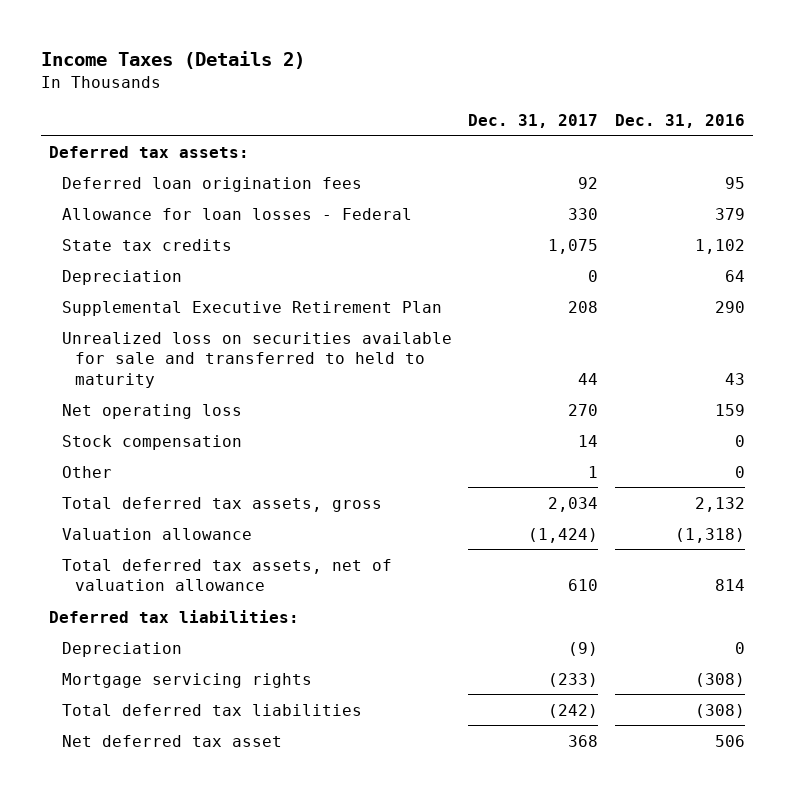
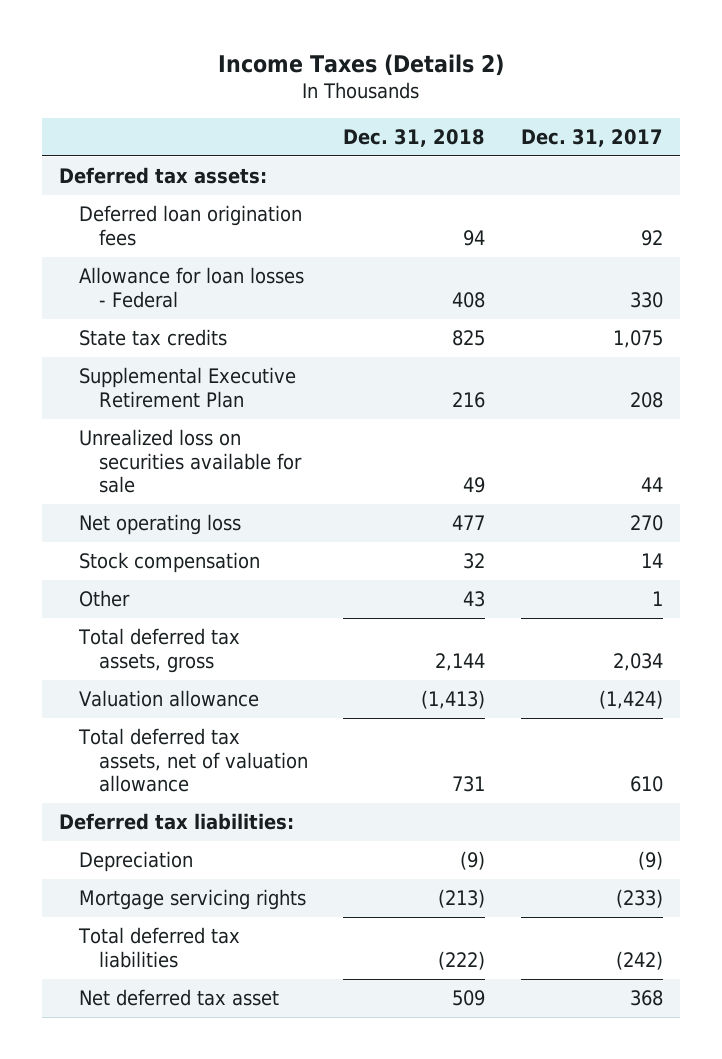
[614,113,745,128] Dec. 31, 2016 -> none
none -> [343,128,486,147] Dec. 31, 2018
[61,269,182,285] Depreciation -> none
[61,331,452,388] Unrealized loss on securities available for sale and transferred to held to maturity -> [78,429,302,494] Unrealized loss on securities available for sale

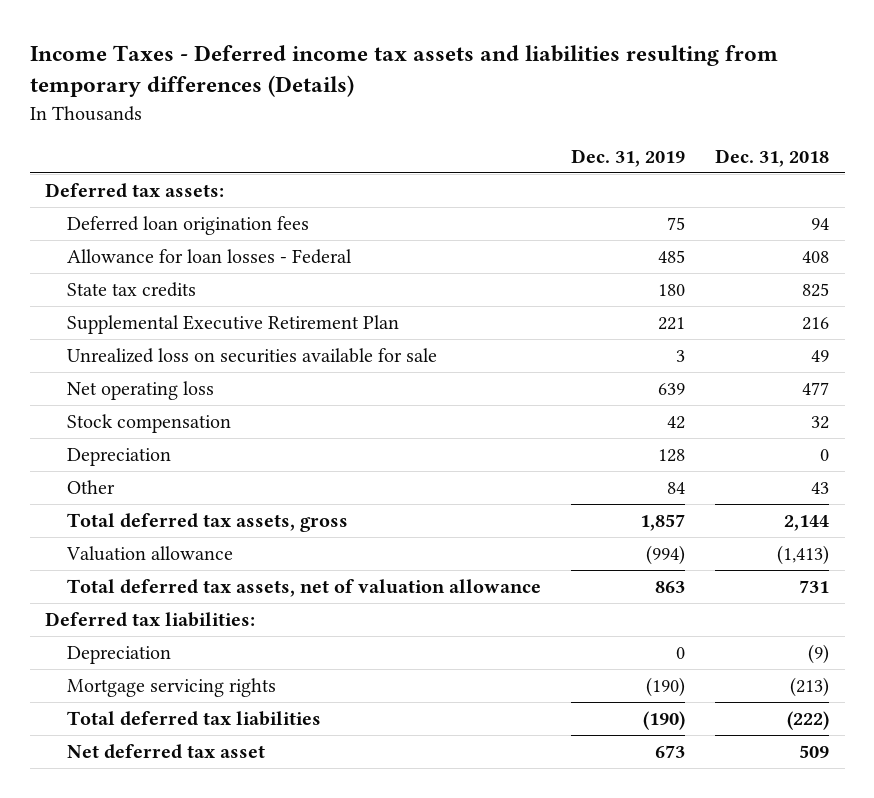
[217,53,504,76] Income Taxes (Details 2) -> [29,45,778,98] Income Taxes - Deferred income tax assets and liabilities resulting from temporary differences (Details)
[520,128,663,147] Dec. 31, 2017 -> none
none -> [570,148,685,167] Dec. 31, 2019
none -> [66,448,171,467] Depreciation

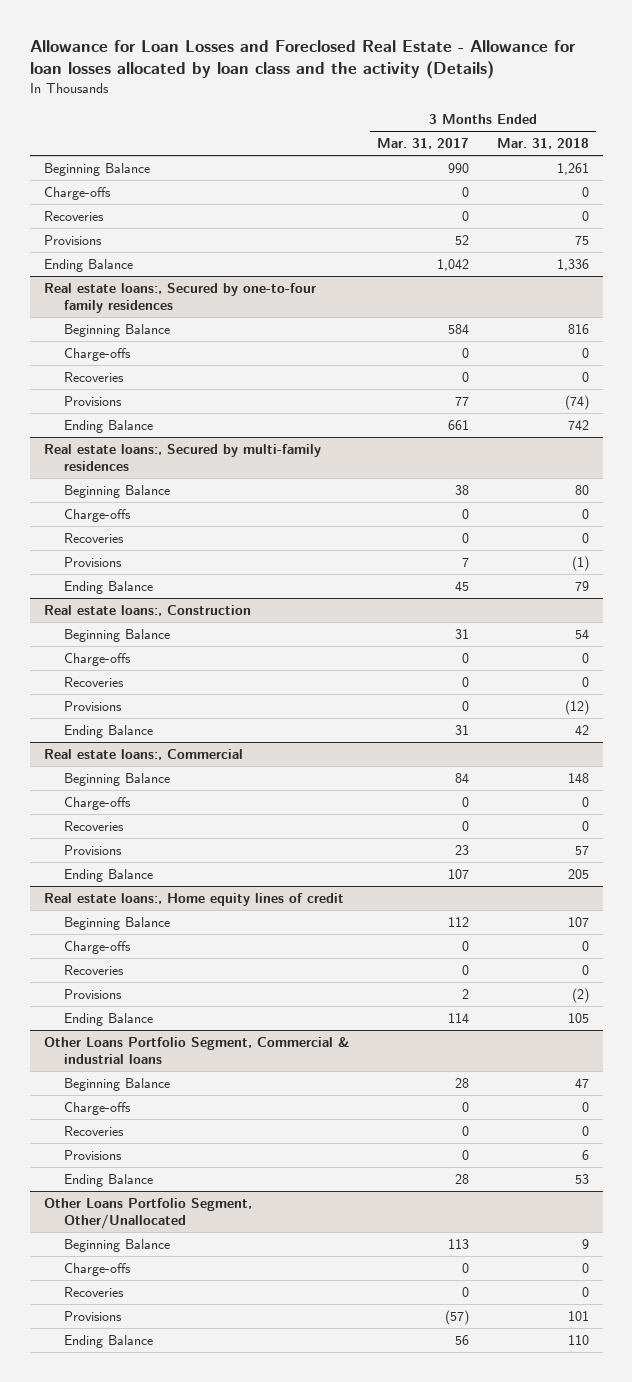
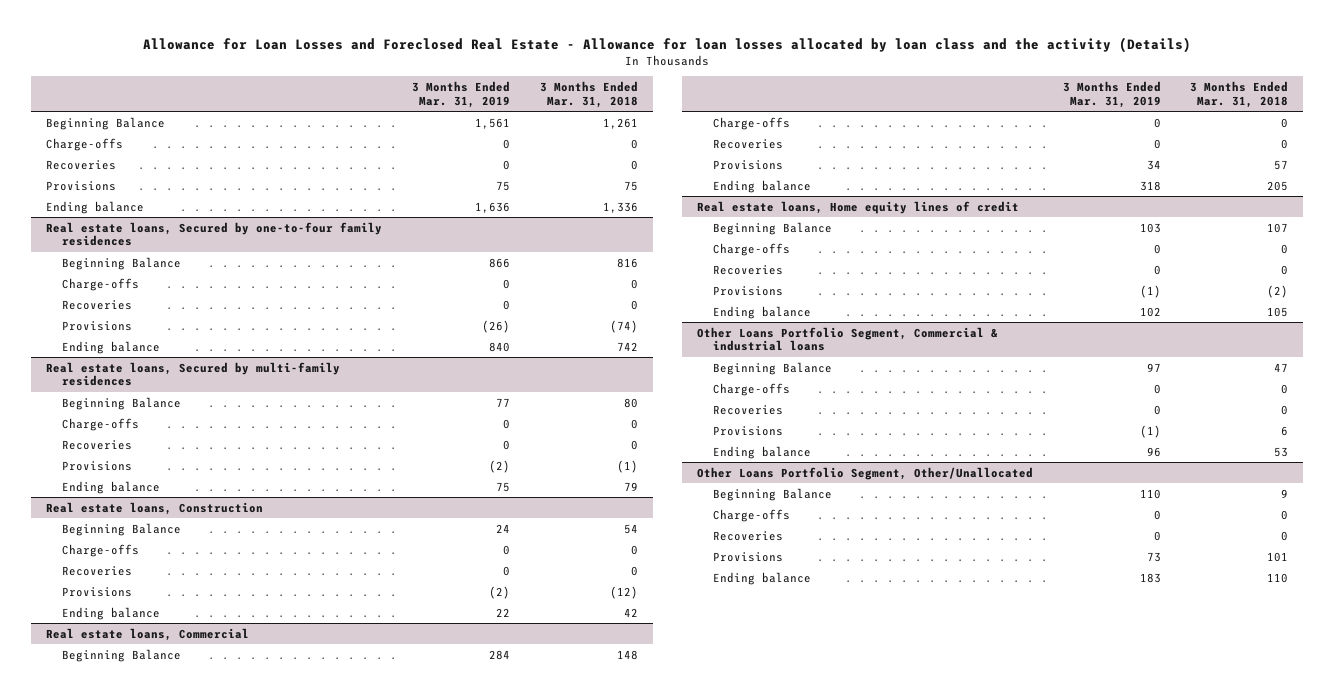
[377,138,470,150] Mar. 31, 2017 -> none
none -> [411,81,510,108] 3 Months Ended Mar. 31, 2019
[43,258,133,272] Ending Balance -> [45,200,144,214] Ending balance
[43,282,316,313] Real estate loans:, Secured by one-to-four family residences -> [45,221,382,247] Real estate loans, Secured by one-to-four family residences
[63,419,153,433] Ending Balance -> [62,340,161,354] Ending balance
[43,443,321,471] Real estate loans:, Secured by multi-family residences -> [45,361,340,387] Real estate loans, Secured by multi-family residences
[63,580,153,594] Ending Balance -> [62,480,161,494] Ending balance
[43,604,251,616] Real estate loans:, Construction -> [45,501,263,515] Real estate loans, Construction
[63,724,153,738] Ending Balance -> [62,606,161,620] Ending balance
[43,748,243,760] Real estate loans:, Commercial -> [45,627,249,641] Real estate loans, Commercial
[63,868,153,882] Ending Balance -> [713,179,812,193] Ending balance
[43,892,344,906] Real estate loans:, Home equity lines of credit -> [696,200,1019,214] Real estate loans, Home equity lines of credit
[63,1012,153,1026] Ending Balance -> [713,305,812,319] Ending balance
[63,1173,153,1187] Ending Balance -> [713,445,812,459] Ending balance
[63,1334,153,1348] Ending Balance -> [713,571,812,585] Ending balance

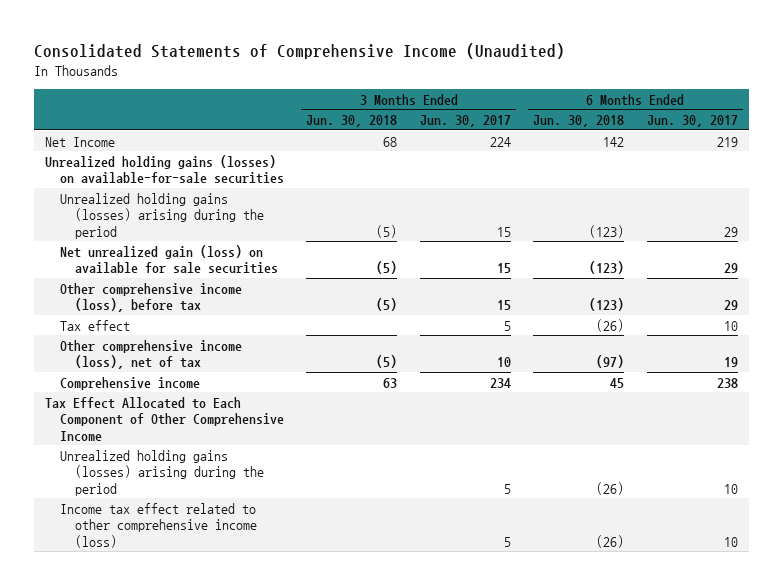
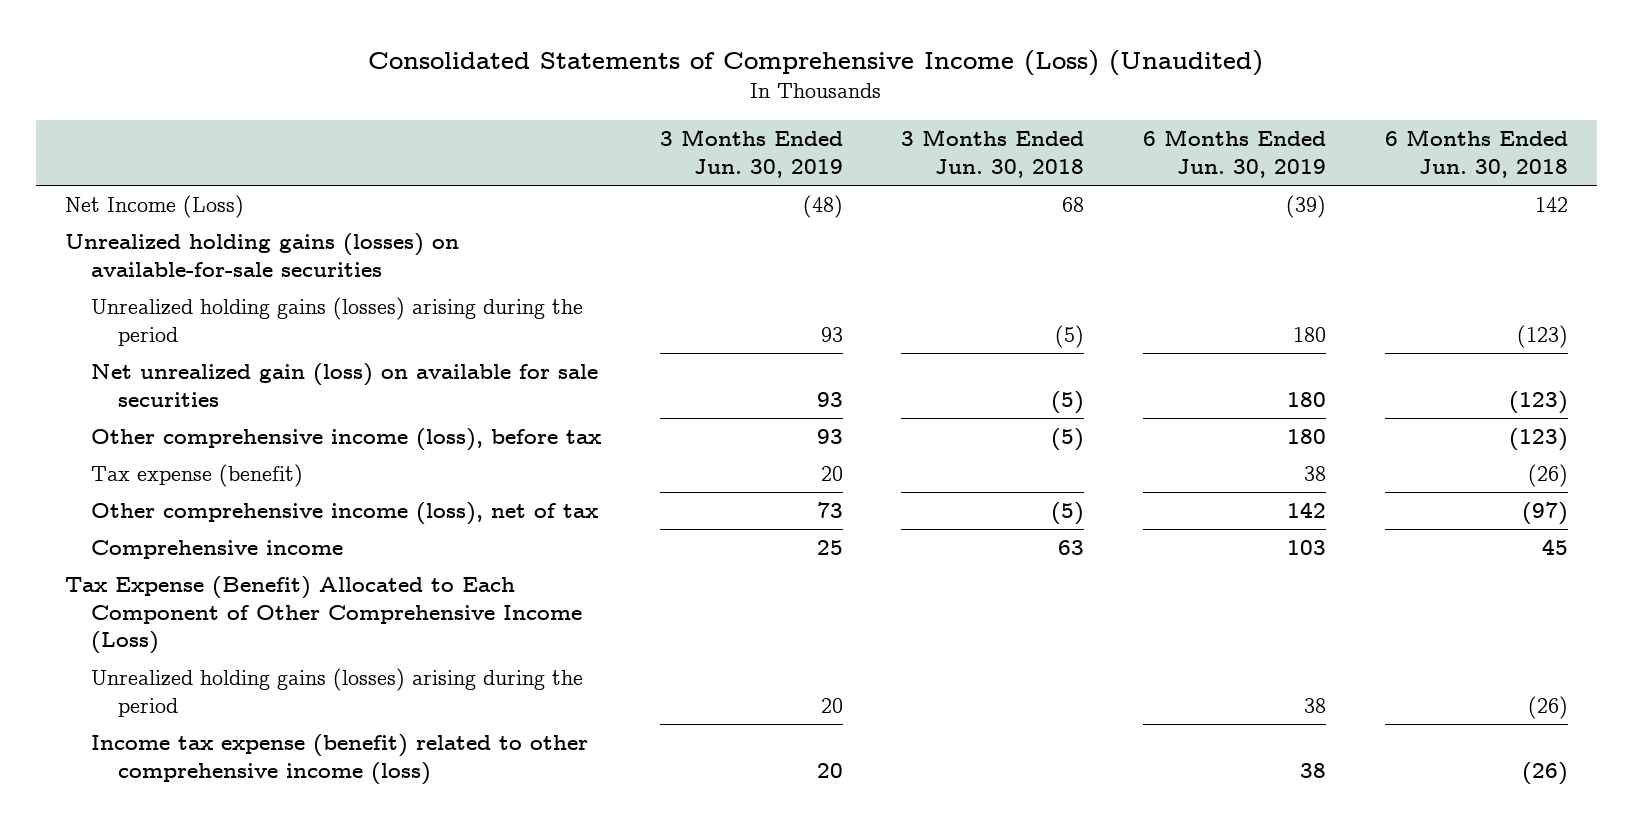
[33,42,565,59] Consolidated Statements of Comprehensive Income (Unaudited) -> [368,50,1264,77] Consolidated Statements of Comprehensive Income (Loss) (Unaudited)
[419,115,511,128] Jun. 30, 2017 -> none
[646,115,738,128] Jun. 30, 2017 -> none
none -> [659,129,843,178] 3 Months Ended Jun. 30, 2019
none -> [1143,129,1327,178] 6 Months Ended Jun. 30, 2019
[45,136,116,147] Net Income -> [64,195,244,219] Net Income (Loss)
[59,319,130,331] Tax effect -> [91,464,304,488] Tax expense (benefit)
[45,396,284,441] Tax Effect Allocated to Each Component of Other Comprehensive Income -> [64,576,583,655] Tax Expense (Benefit) Allocated to Each Component of Other Comprehensive Income (Loss)
[59,502,257,548] Income tax effect related to other comprehensive income (loss) -> [91,734,589,785] Income tax expense (benefit) related to other comprehensive income (loss)

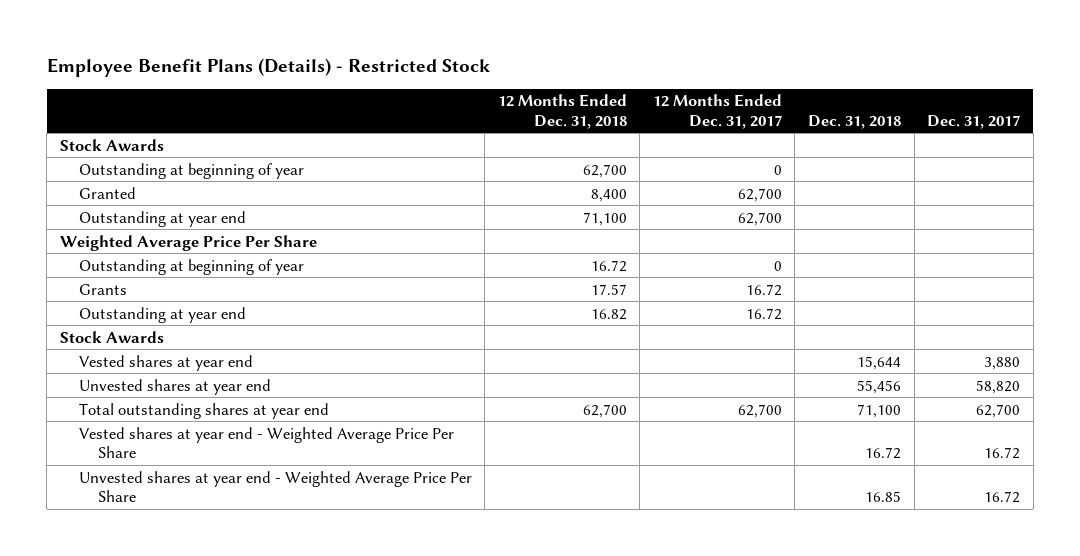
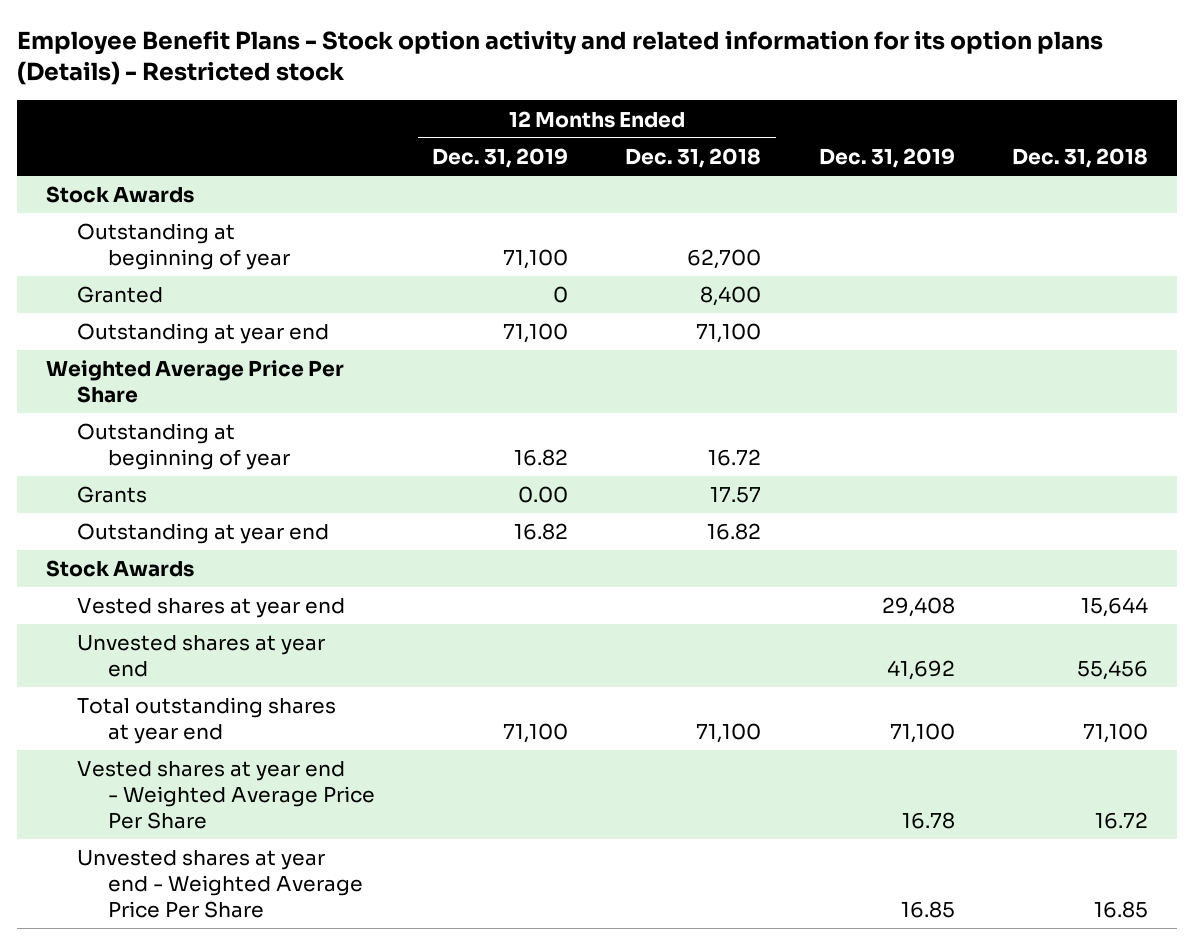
[46,58,490,78] Employee Benefit Plans (Details) - Restricted Stock -> [17,29,1104,86] Employee Benefit Plans - Stock option activity and related information for its option plans (Details) - Restricted stock
[652,94,782,129] 12 Months Ended Dec. 31, 2017 -> none
[927,114,1021,129] Dec. 31, 2017 -> none
none -> [432,147,569,168] Dec. 31, 2019
none -> [818,147,955,168] Dec. 31, 2019
[582,403,627,418] 62,700 -> [696,723,762,744] 71,100

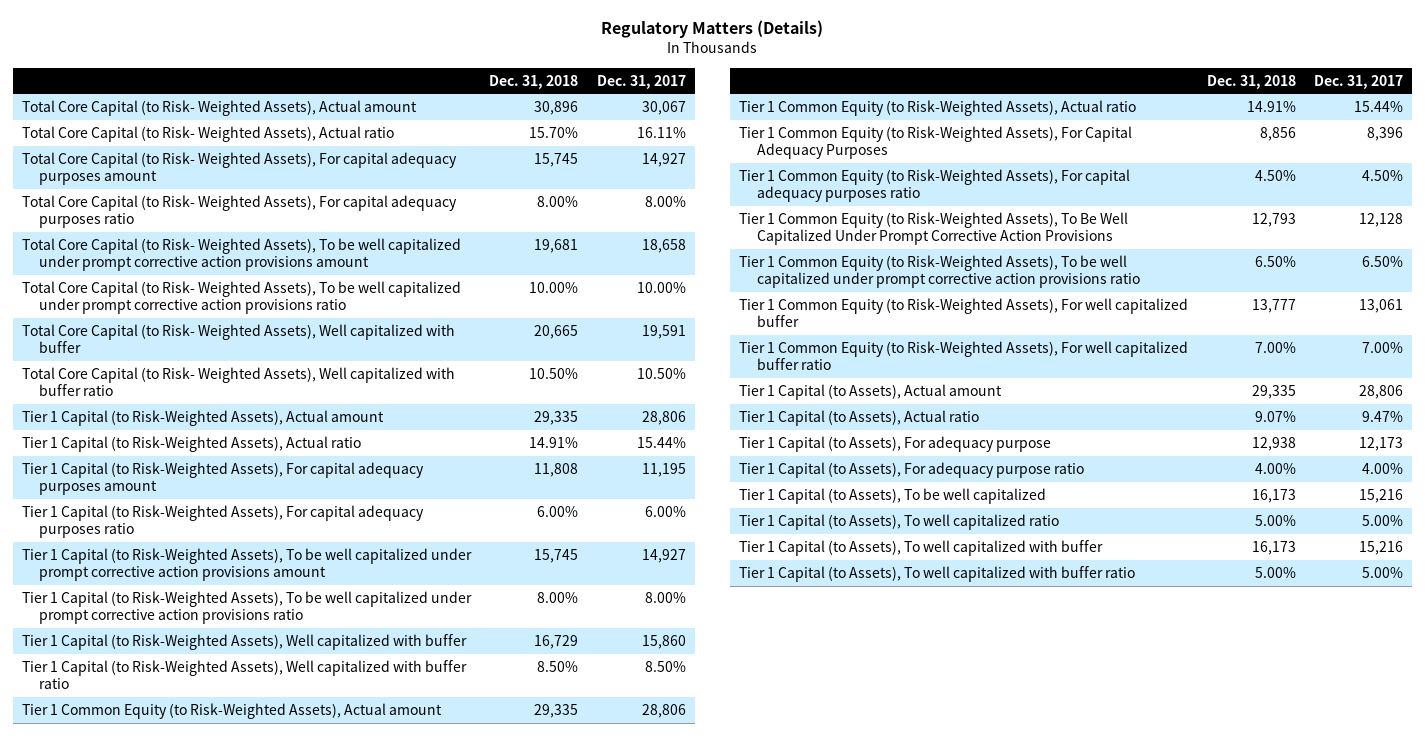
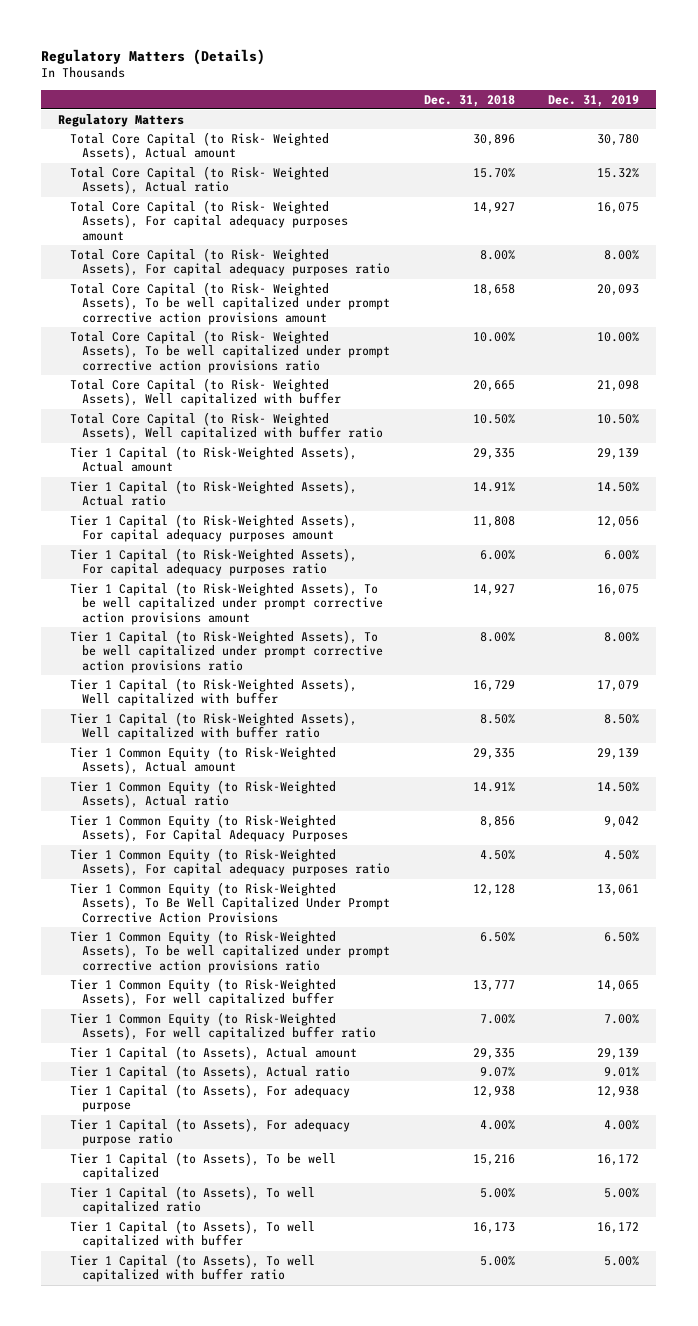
[596,74,686,89] Dec. 31, 2017 -> none
none -> [548,94,640,107] Dec. 31, 2019
none -> [58,113,185,127] Regulatory Matters
[534,153,579,168] 15,745 -> [472,201,515,214] 14,927
[534,239,579,254] 19,681 -> [472,283,515,296] 18,658
[534,549,579,564] 15,745 -> [472,583,515,596] 14,927
[1251,213,1296,228] 12,793 -> [472,883,515,896] 12,128
[1251,489,1296,504] 16,173 -> [472,1153,515,1166] 15,216

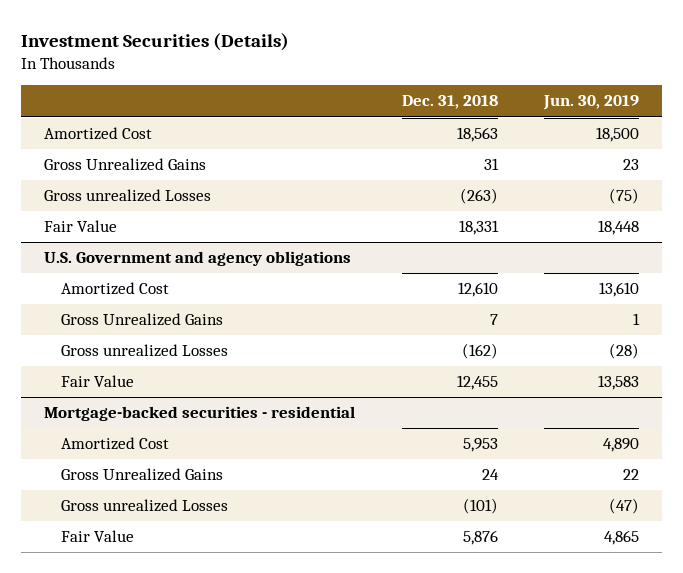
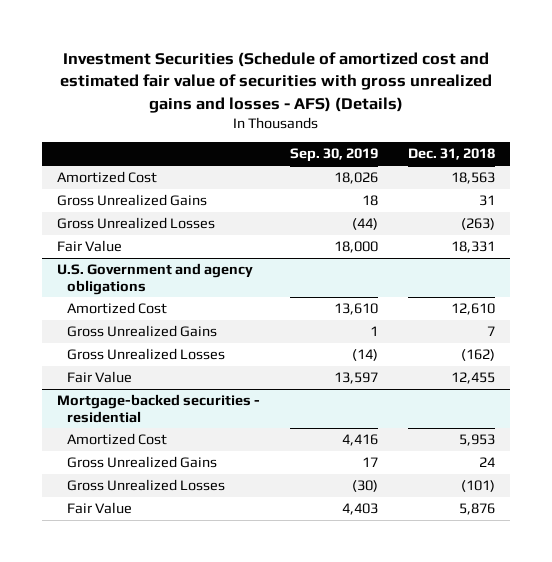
[21,32,290,51] Investment Securities (Details) -> [60,52,493,113] Investment Securities (Schedule of amortized cost and estimated fair value of securities with gross unrealized gains and losses - AFS) (Details)
[542,95,639,111] Jun. 30, 2019 -> none
none -> [290,148,379,163] Sep. 30, 2019
[44,189,212,203] Gross unrealized Losses -> [57,217,216,230] Gross Unrealized Losses
[61,344,229,358] Gross unrealized Losses -> [67,348,226,361] Gross Unrealized Losses
[61,499,229,513] Gross unrealized Losses -> [67,479,226,492] Gross Unrealized Losses

